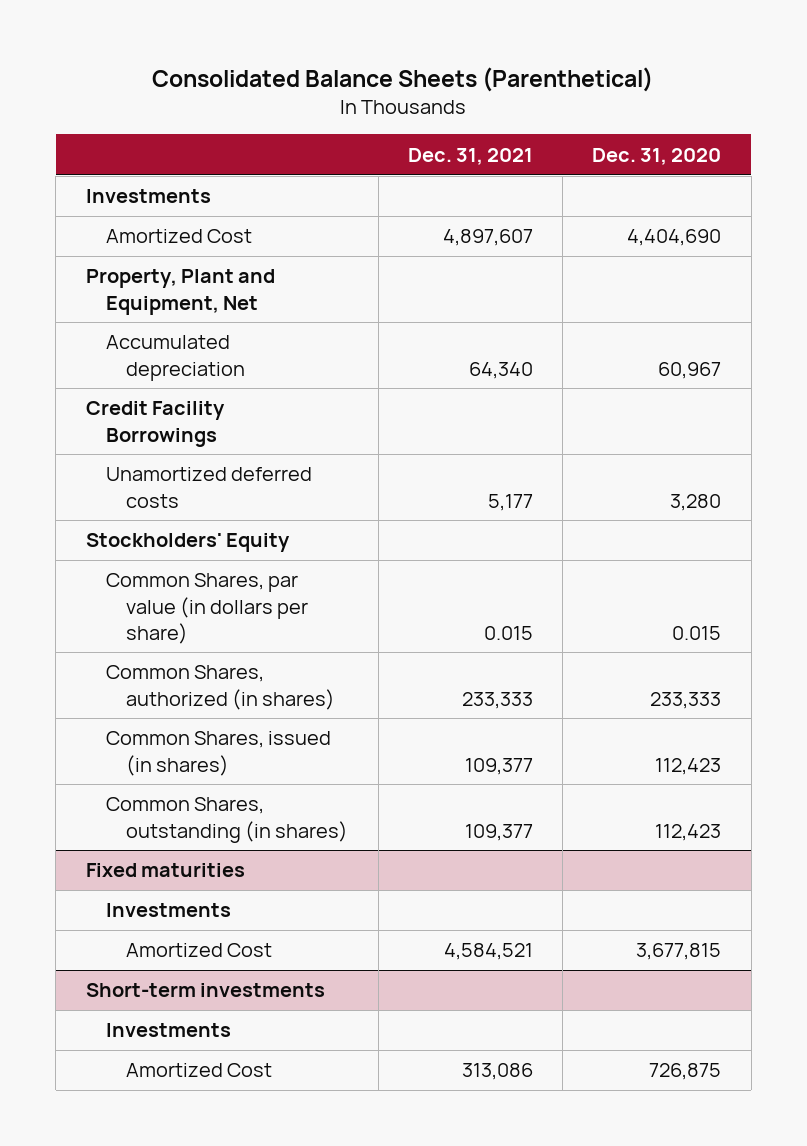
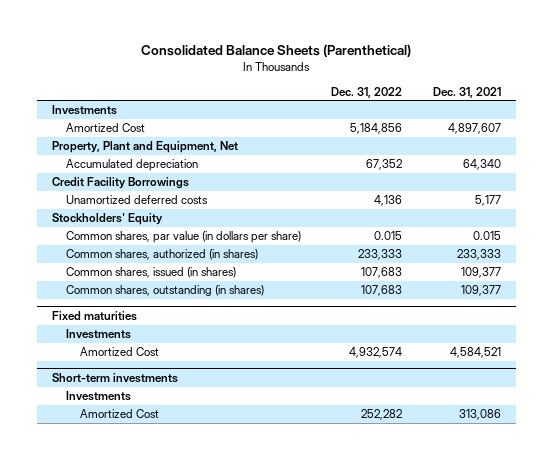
[592,147,722,165] Dec. 31, 2020 -> none
none -> [331,86,403,98] Dec. 31, 2022
[105,573,309,644] Common Shares, par value (in dollars per share) -> [65,231,301,244] Common shares, par value (in dollars per share)
[105,665,336,710] Common Shares, authorized (in shares) -> [65,249,258,261] Common shares, authorized (in shares)
[105,731,331,776] Common Shares, issued (in shares) -> [65,267,236,279] Common shares, issued (in shares)
[105,797,349,843] Common Shares, outstanding (in shares) -> [65,285,264,297] Common shares, outstanding (in shares)

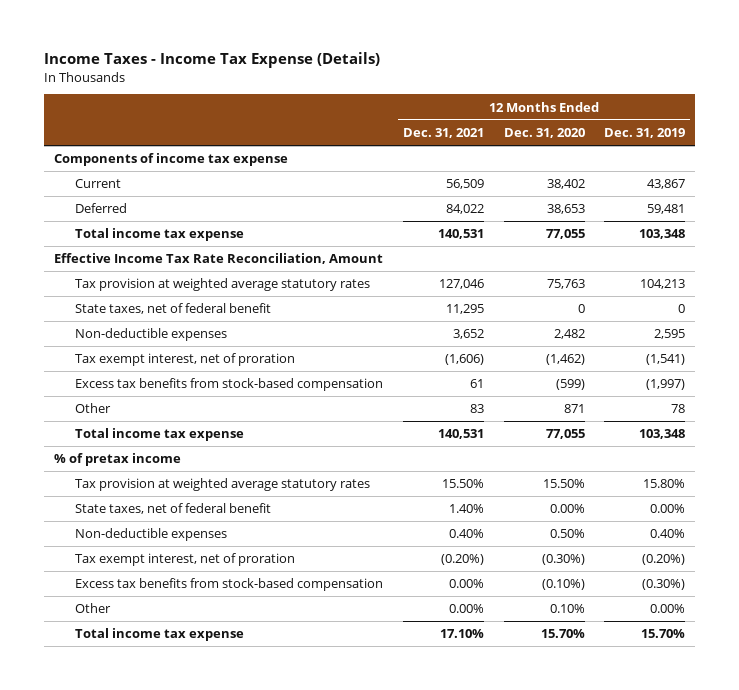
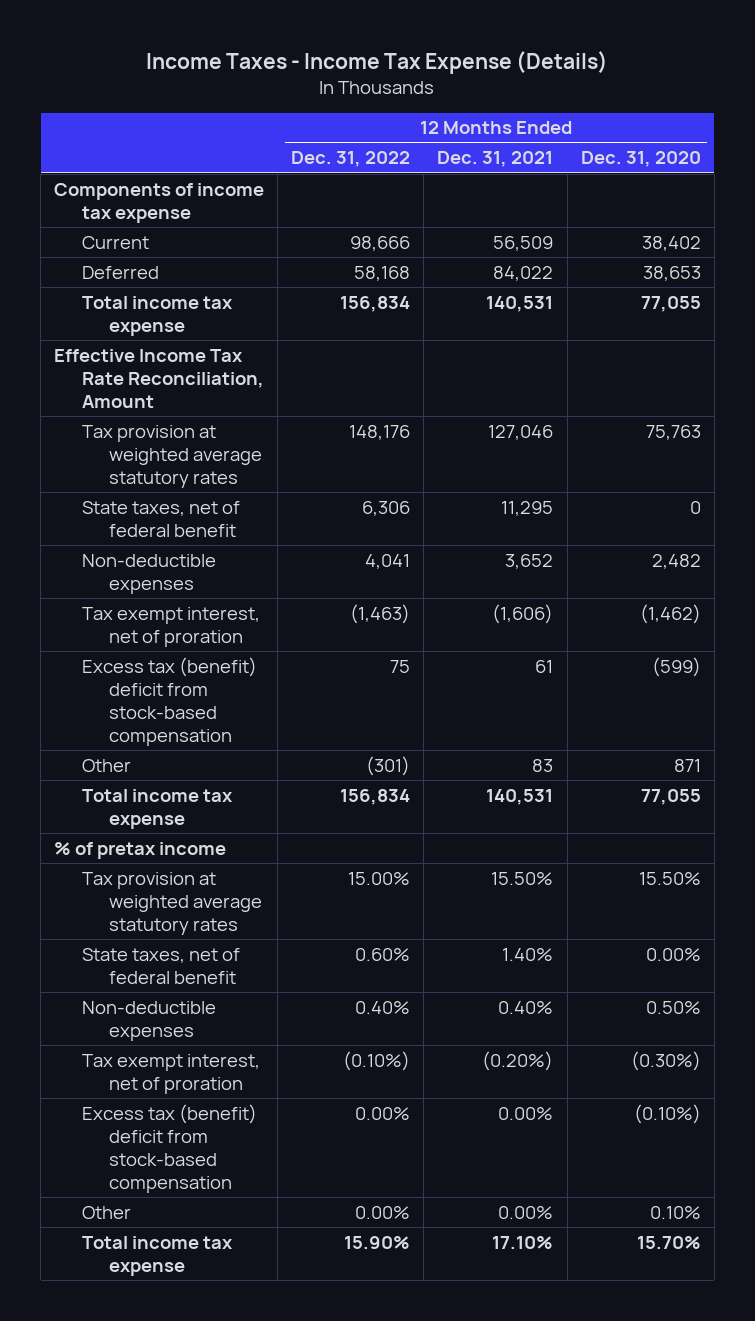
[604,128,686,139] Dec. 31, 2019 -> none
none -> [291,151,411,168] Dec. 31, 2022
[74,378,383,392] Excess tax benefits from stock-based compensation -> [81,656,257,747] Excess tax (benefit) deficit from stock-based compensation
[74,578,383,592] Excess tax benefits from stock-based compensation -> [81,1103,257,1194] Excess tax (benefit) deficit from stock-based compensation

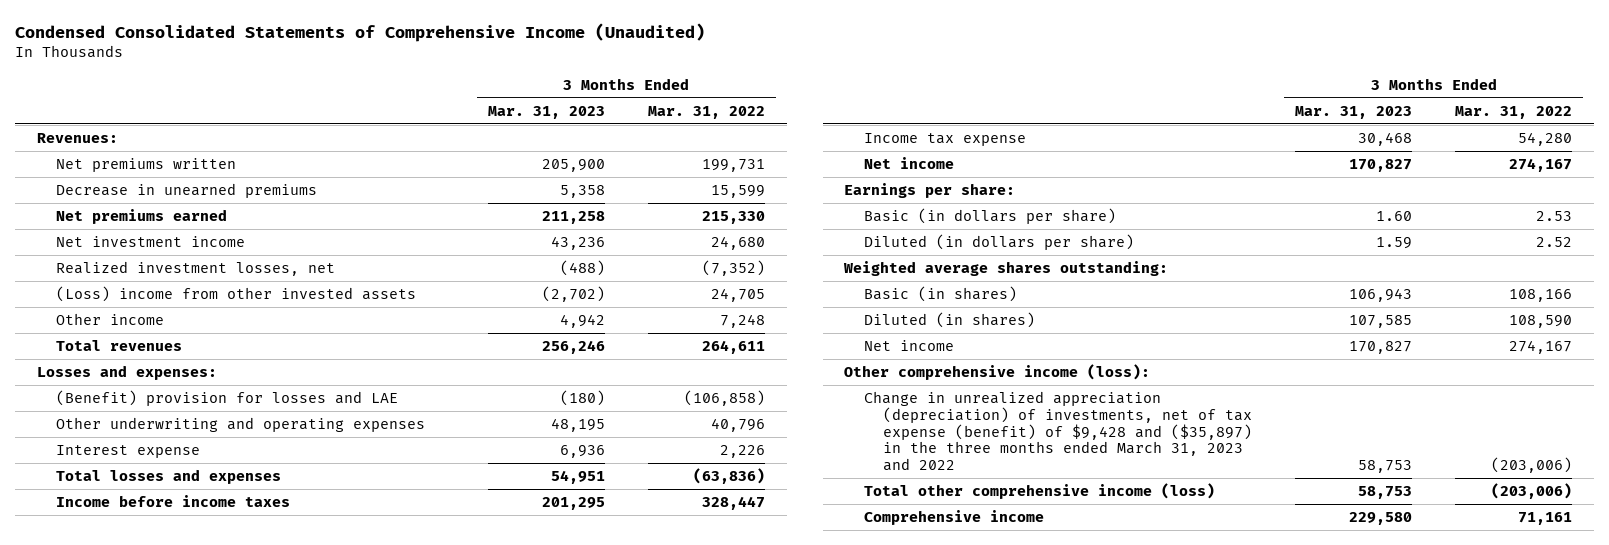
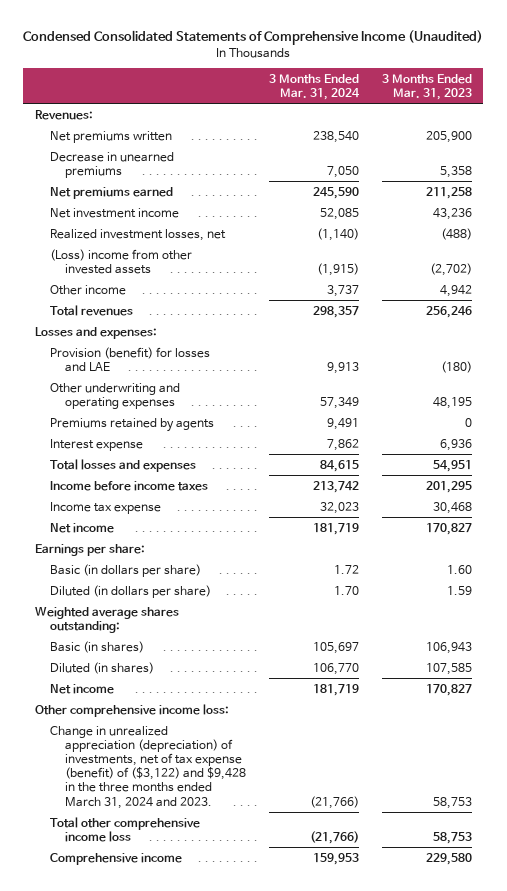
[647,105,765,119] Mar. 31, 2022 -> none
none -> [269,73,361,101] 3 Months Ended Mar. 31, 2024
[56,390,399,407] (Benefit) provision for losses and LAE -> [50,346,211,372] Provision (benefit) for losses and LAE
none -> [50,417,215,432] Premiums retained by agents
[844,364,1151,381] Other comprehensive income (loss): -> [34,703,229,717] Other comprehensive income loss:
[863,391,1252,472] Change in unrealized appreciation (depreciation) of investments, net of tax expense (benefit) of $9,428 and ($35,897) in the three months ended March 31, 2023 and 2022 -> [50,725,247,809] Change in unrealized appreciation (depreciation) of investments, net of tax expense (benefit) of ($3,122) and $9,428 in the three months ended March 31, 2024 and 2023.
[863,483,1215,500] Total other comprehensive income (loss) -> [50,816,201,842] Total other comprehensive income loss

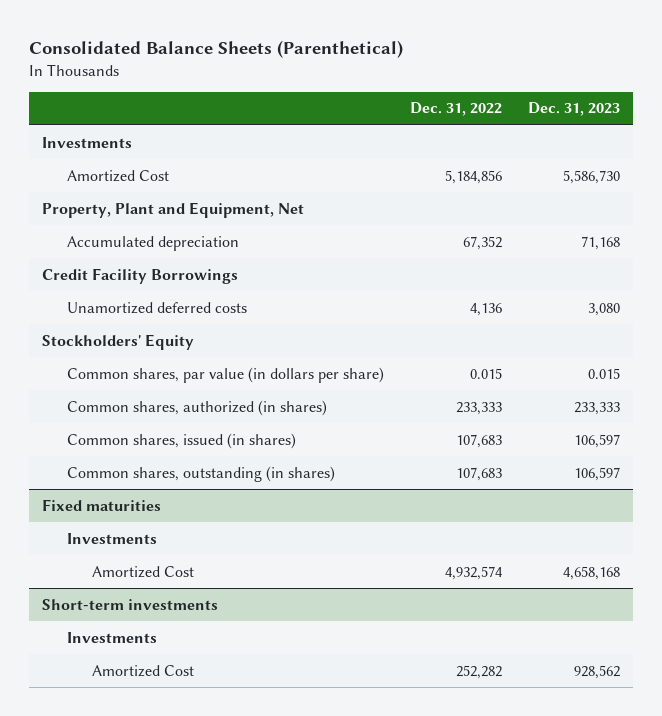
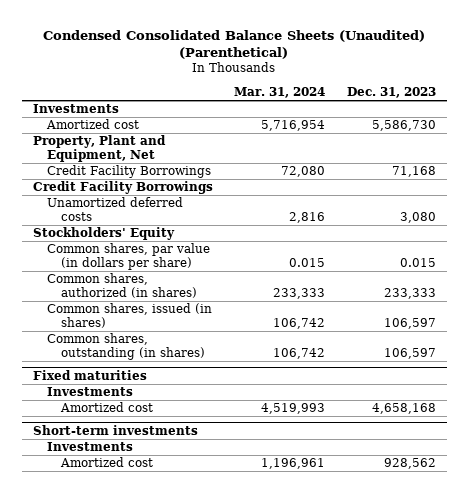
[28,39,403,58] Consolidated Balance Sheets (Parenthetical) -> [43,29,426,60] Condensed Consolidated Balance Sheets (Unaudited) (Parenthetical)
[409,102,502,117] Dec. 31, 2022 -> none
none -> [234,87,326,99] Mar. 31, 2024
[66,169,169,182] Amortized Cost -> [45,119,139,130] Amortized cost
[66,235,239,251] Accumulated depreciation -> [46,165,211,179] Credit Facility Borrowings
[91,565,194,578] Amortized Cost -> [59,402,153,413] Amortized cost
[91,664,194,677] Amortized Cost -> [59,457,153,468] Amortized cost

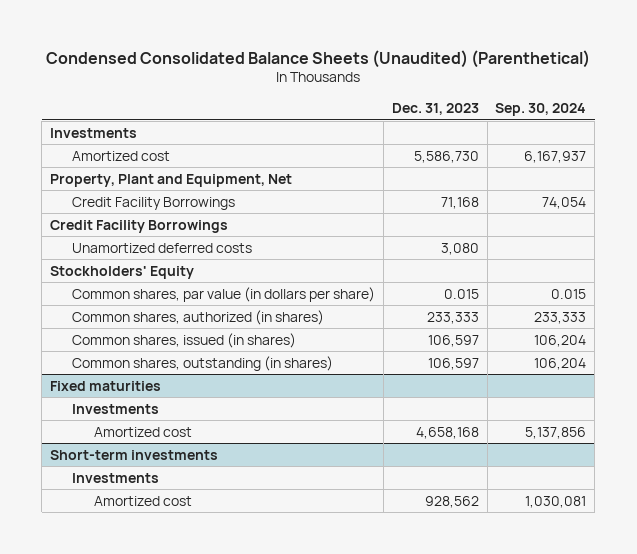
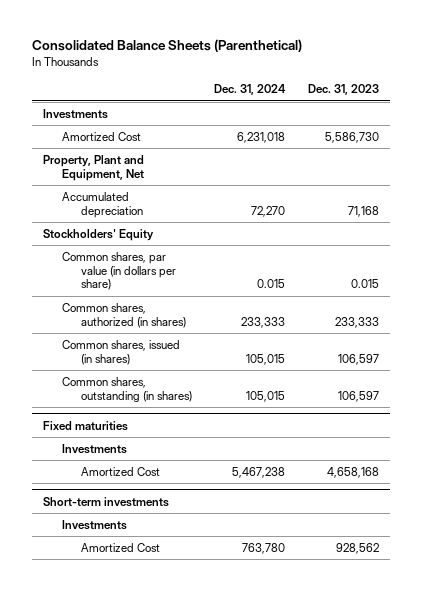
[46,49,591,68] Condensed Consolidated Balance Sheets (Unaudited) (Parenthetical) -> [32,39,303,53] Consolidated Balance Sheets (Parenthetical)
[495,103,587,117] Sep. 30, 2024 -> none
none -> [214,84,287,96] Dec. 31, 2024
[72,150,171,161] Amortized cost -> [62,131,142,141] Amortized Cost
[50,219,229,233] Credit Facility Borrowings -> none
[72,242,253,253] Unamortized deferred costs -> none
[72,196,236,210] Credit Facility Borrowings -> [62,191,143,218] Accumulated depreciation
[93,426,192,437] Amortized cost -> [80,466,160,476] Amortized Cost
[93,495,192,506] Amortized cost -> [80,542,160,552] Amortized Cost

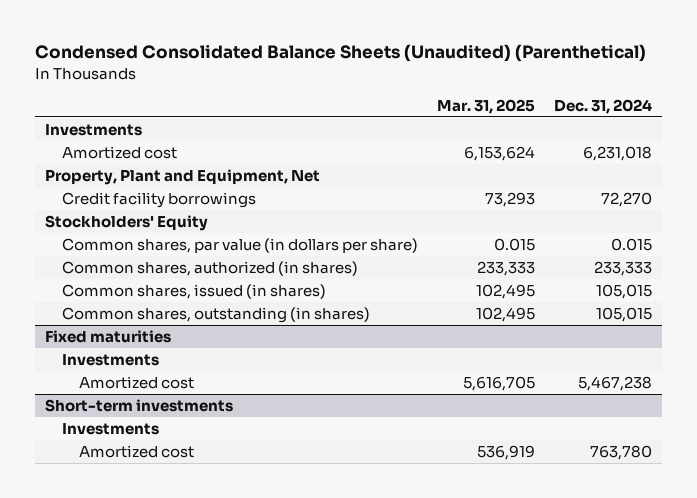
[32,39,303,53] Consolidated Balance Sheets (Parenthetical) -> [35,44,647,63] Condensed Consolidated Balance Sheets (Unaudited) (Parenthetical)
[308,84,380,96] Dec. 31, 2023 -> none
none -> [437,98,536,114] Mar. 31, 2025
[62,131,142,141] Amortized Cost -> [61,146,177,160] Amortized cost
[62,191,143,218] Accumulated depreciation -> [61,192,256,209] Credit facility borrowings
[80,466,160,476] Amortized Cost -> [78,376,194,390] Amortized cost
[80,542,160,552] Amortized Cost -> [78,445,194,459] Amortized cost

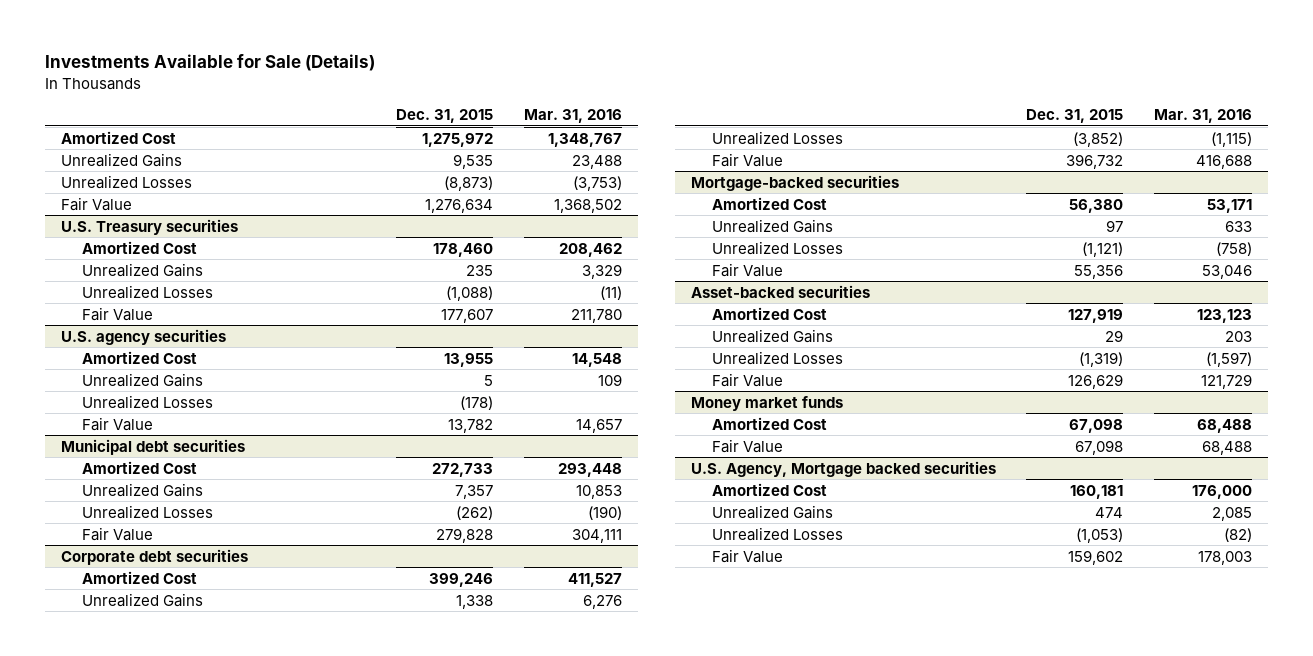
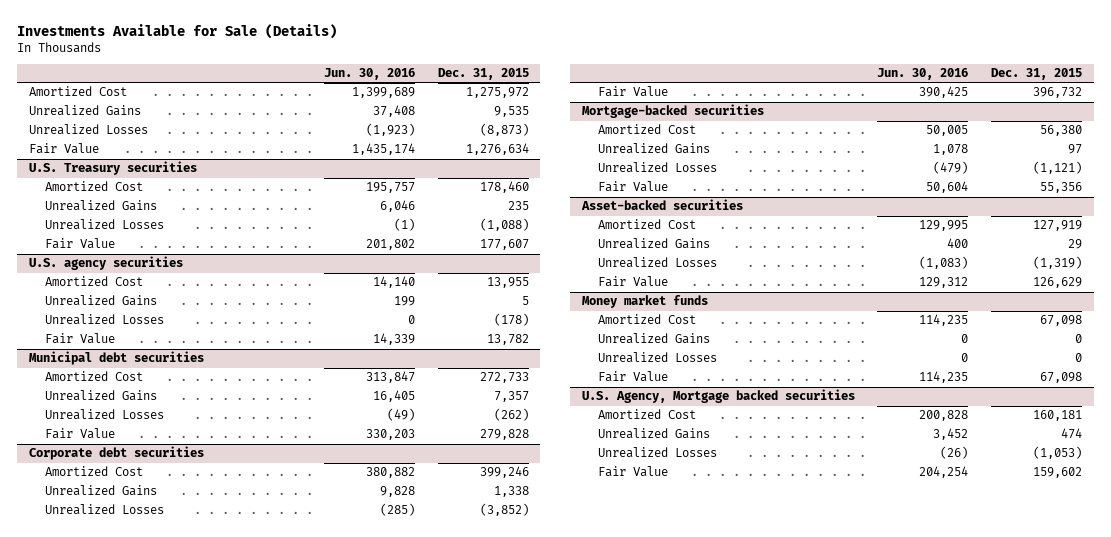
[524,109,623,124] Mar. 31, 2016 -> none
none -> [324,68,416,81] Jun. 30, 2016
none -> [597,333,710,345] Unrealized Gains
none -> [597,352,717,364] Unrealized Losses

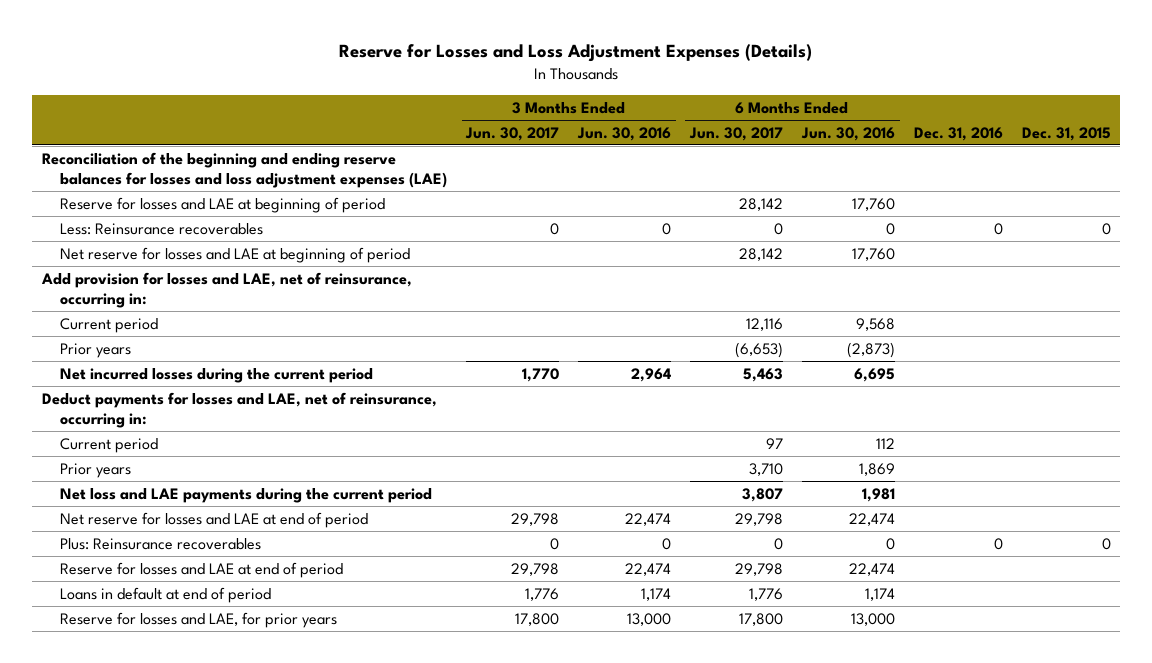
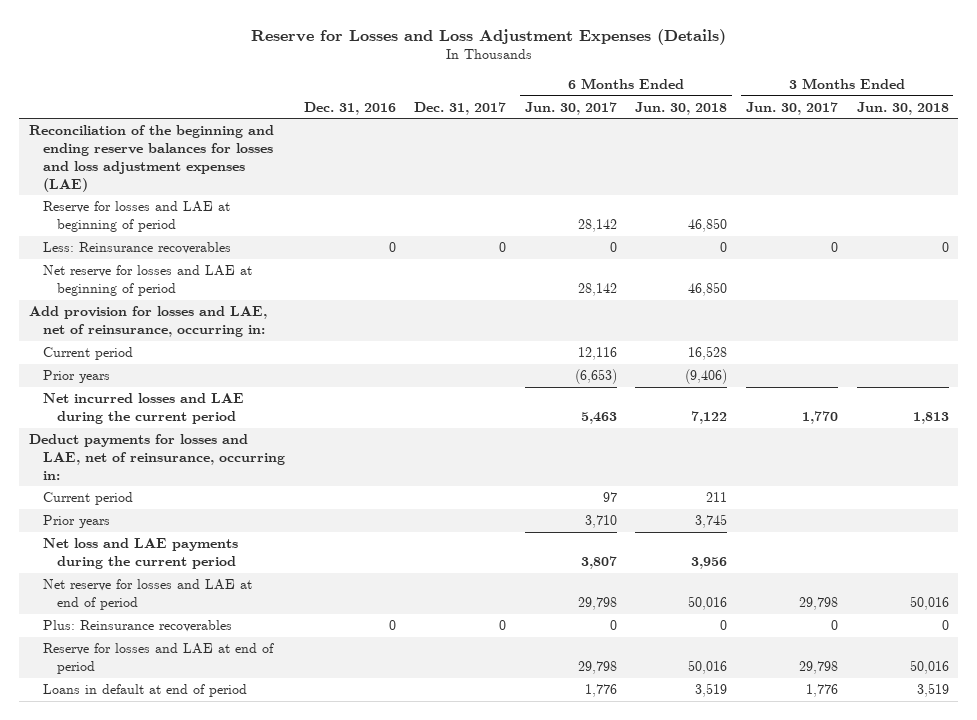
[577,126,672,141] Jun. 30, 2016 -> none
[800,126,895,141] Jun. 30, 2016 -> none
[1021,126,1111,141] Dec. 31, 2015 -> none
none -> [414,101,507,115] Dec. 31, 2017
none -> [635,101,728,115] Jun. 30, 2018
none -> [856,101,949,115] Jun. 30, 2018
[60,367,374,383] Net incurred losses during the current period -> [42,393,244,424] Net incurred losses and LAE during the current period
[60,611,338,628] Reserve for losses and LAE, for prior years -> none

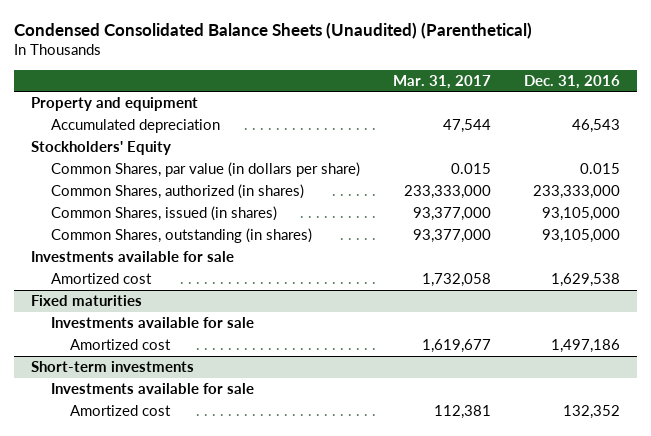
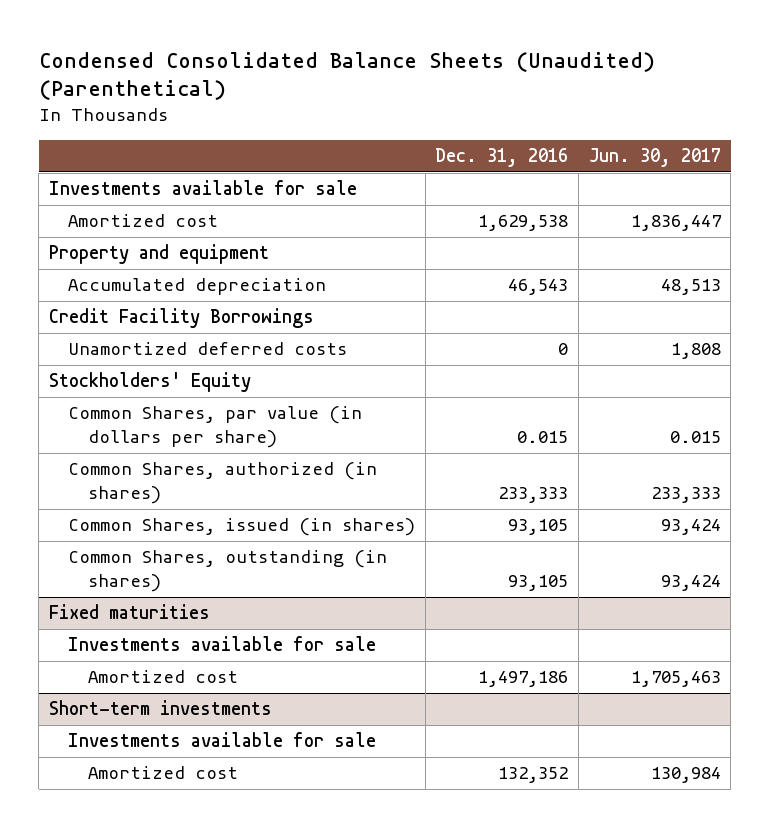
[392,74,491,89] Mar. 31, 2017 -> none
none -> [588,148,721,168] Jun. 30, 2017
[30,251,234,263] Investments available for sale -> [48,180,357,196] Investments available for sale
[50,273,152,285] Amortized cost -> [68,214,219,228] Amortized cost
none -> [48,308,314,329] Credit Facility Borrowings
none -> [68,342,348,356] Unamortized deferred costs
[533,185,621,200] 233,333,000 -> [498,487,569,504] 233,333
[542,207,621,222] 93,105,000 -> [508,519,569,536] 93,105
[542,229,621,244] 93,105,000 -> [508,575,569,592] 93,105

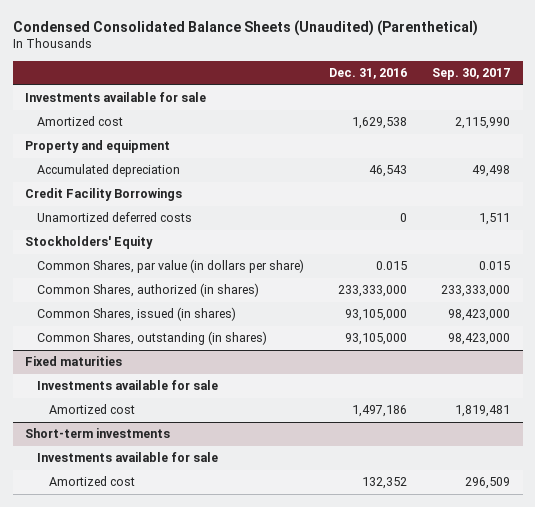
[588,148,721,168] Jun. 30, 2017 -> none
none -> [432,68,511,81] Sep. 30, 2017
[498,487,569,504] 233,333 -> [338,285,408,298] 233,333,000
[508,519,569,536] 93,105 -> [345,309,408,322] 93,105,000
[508,575,569,592] 93,105 -> [345,333,408,346] 93,105,000

